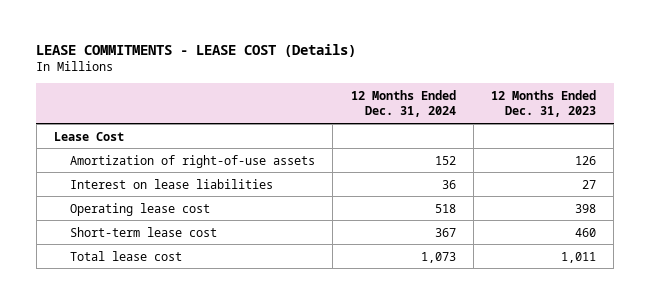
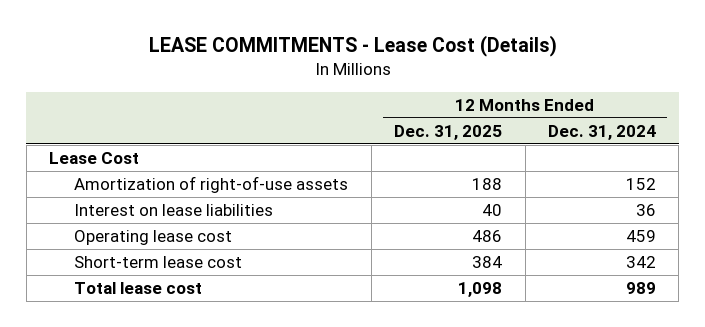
[36,43,357,57] LEASE COMMITMENTS - LEASE COST (Details) -> [148,35,557,58] LEASE COMMITMENTS - Lease Cost (Details)
[491,89,597,118] 12 Months Ended Dec. 31, 2023 -> none
none -> [394,124,503,140] Dec. 31, 2025
[434,203,456,213] 518 -> [625,229,656,242] 459
[434,227,456,237] 367 -> [625,255,656,268] 342
[420,251,456,263] 1,073 -> [625,281,656,294] 989

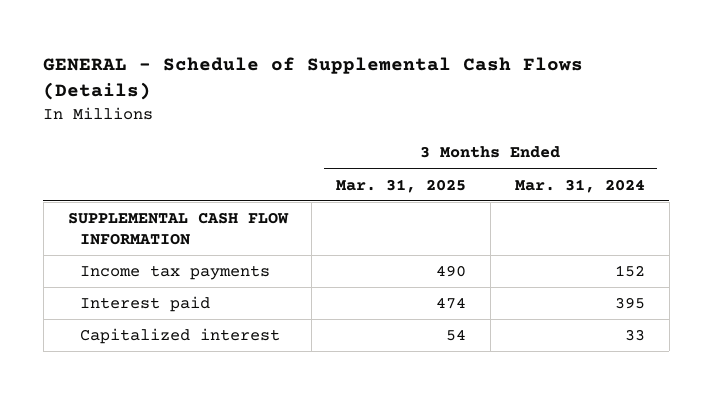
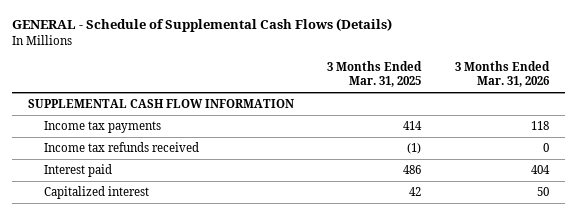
[514,178,645,193] Mar. 31, 2024 -> none
none -> [454,61,550,88] 3 Months Ended Mar. 31, 2026
[436,265,467,278] 490 -> [403,121,423,131] 414
none -> [43,142,199,153] Income tax refunds received
[436,297,467,310] 474 -> [403,165,422,175] 486
[446,329,467,342] 54 -> [409,187,422,197] 42

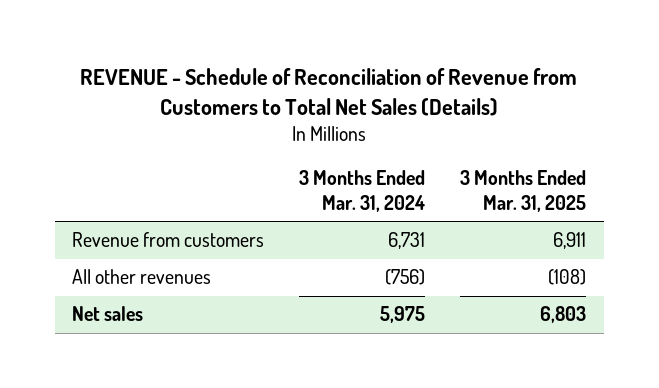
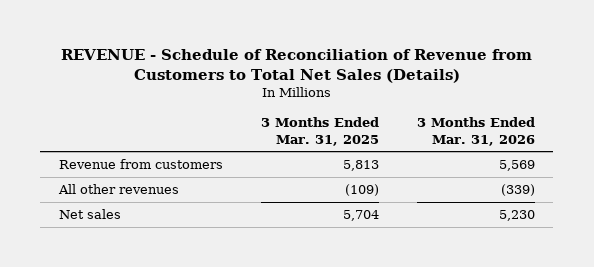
[299,170,426,213] 3 Months Ended Mar. 31, 2024 -> none
none -> [416,117,535,146] 3 Months Ended Mar. 31, 2026
[553,232,587,250] 6,911 -> [342,160,379,172] 5,813
[548,269,587,286] (108) -> [344,184,379,197] (109)
[540,306,587,324] 6,803 -> [342,210,379,222] 5,704

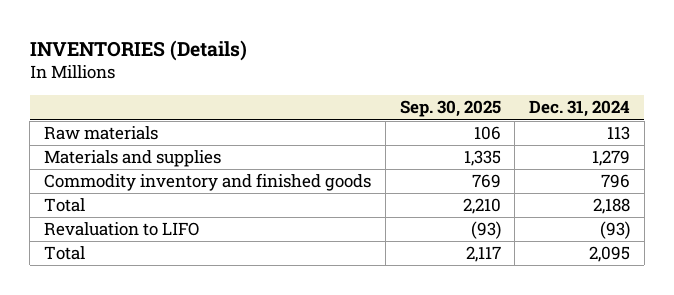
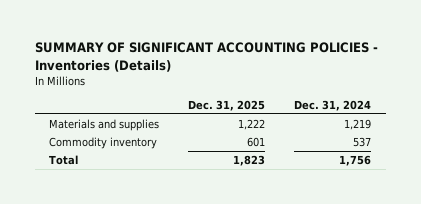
[29,39,247,61] INVENTORIES (Details) -> [34,42,378,72] SUMMARY OF SIGNIFICANT ACCOUNTING POLICIES - Inventories (Details)
[399,100,501,118] Sep. 30, 2025 -> none
none -> [188,100,266,112] Dec. 31, 2025
[44,126,159,141] Raw materials -> none
[44,173,372,192] Commodity inventory and finished goods -> none
[44,222,200,237] Revaluation to LIFO -> none
[44,246,86,261] Total -> none
[592,150,631,167] 1,279 -> [344,118,372,130] 1,219
none -> [49,136,158,149] Commodity inventory
[593,198,631,215] 2,188 -> [339,154,372,166] 1,756

